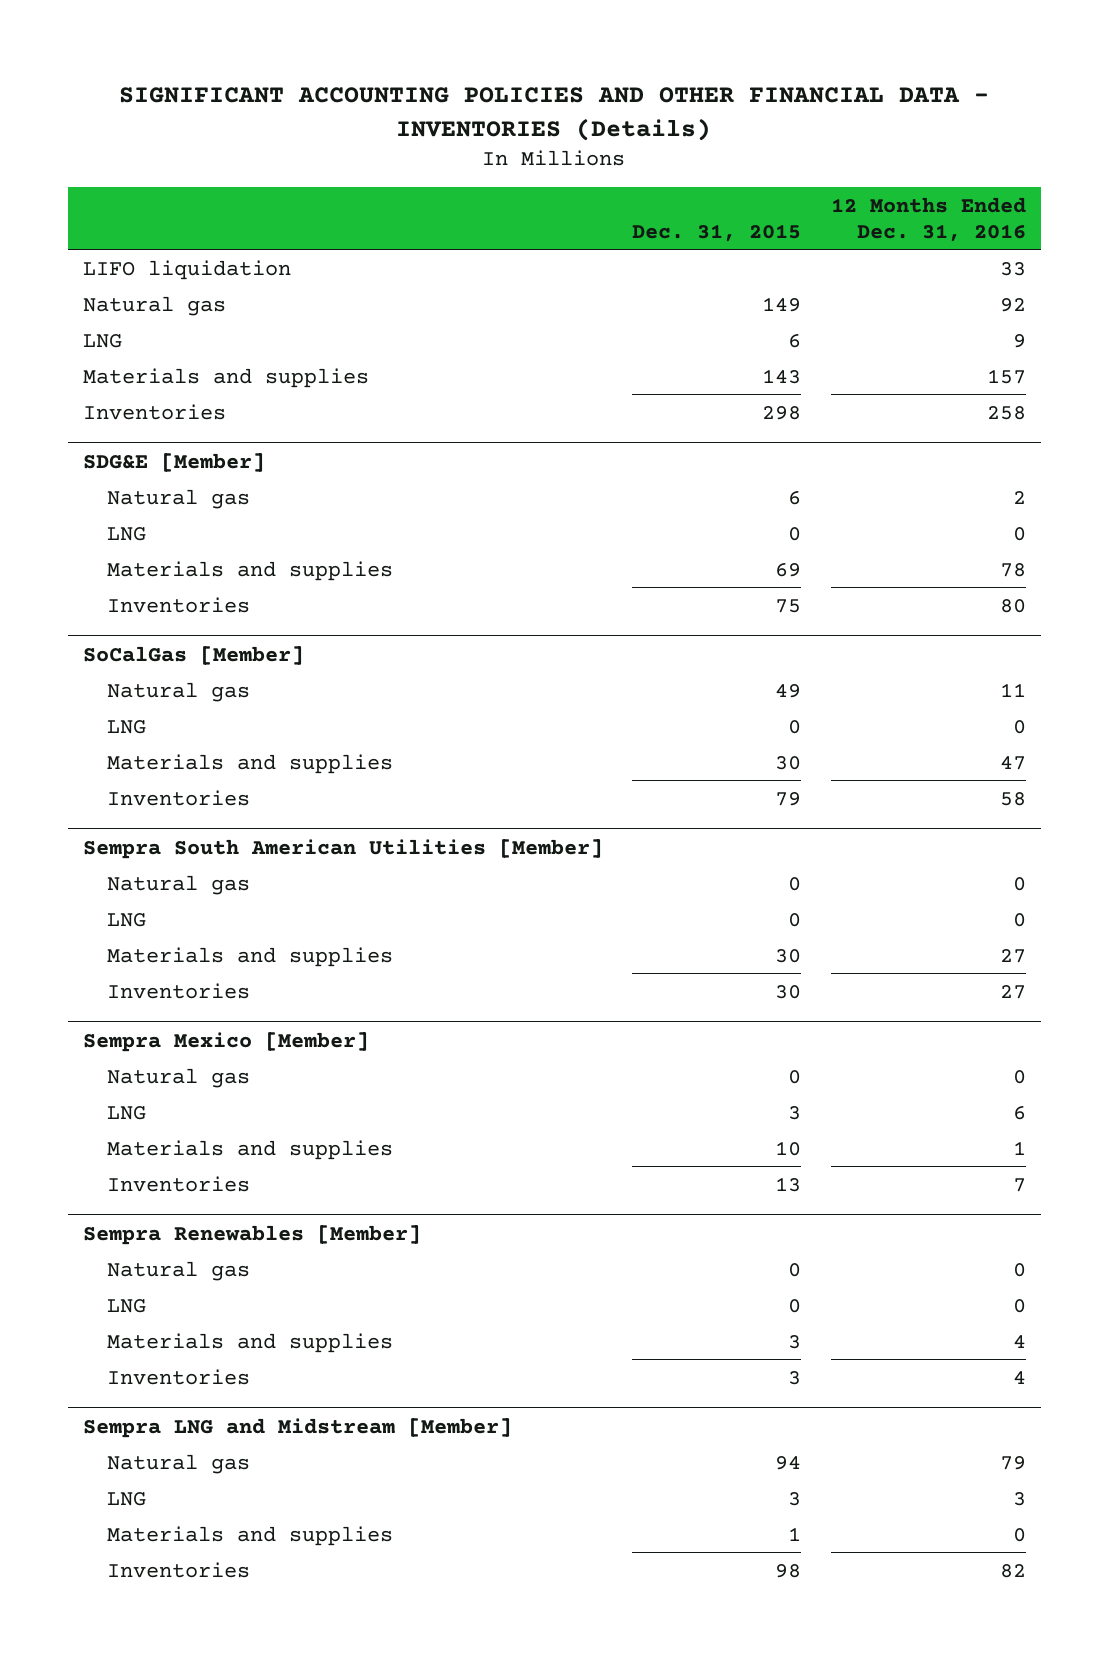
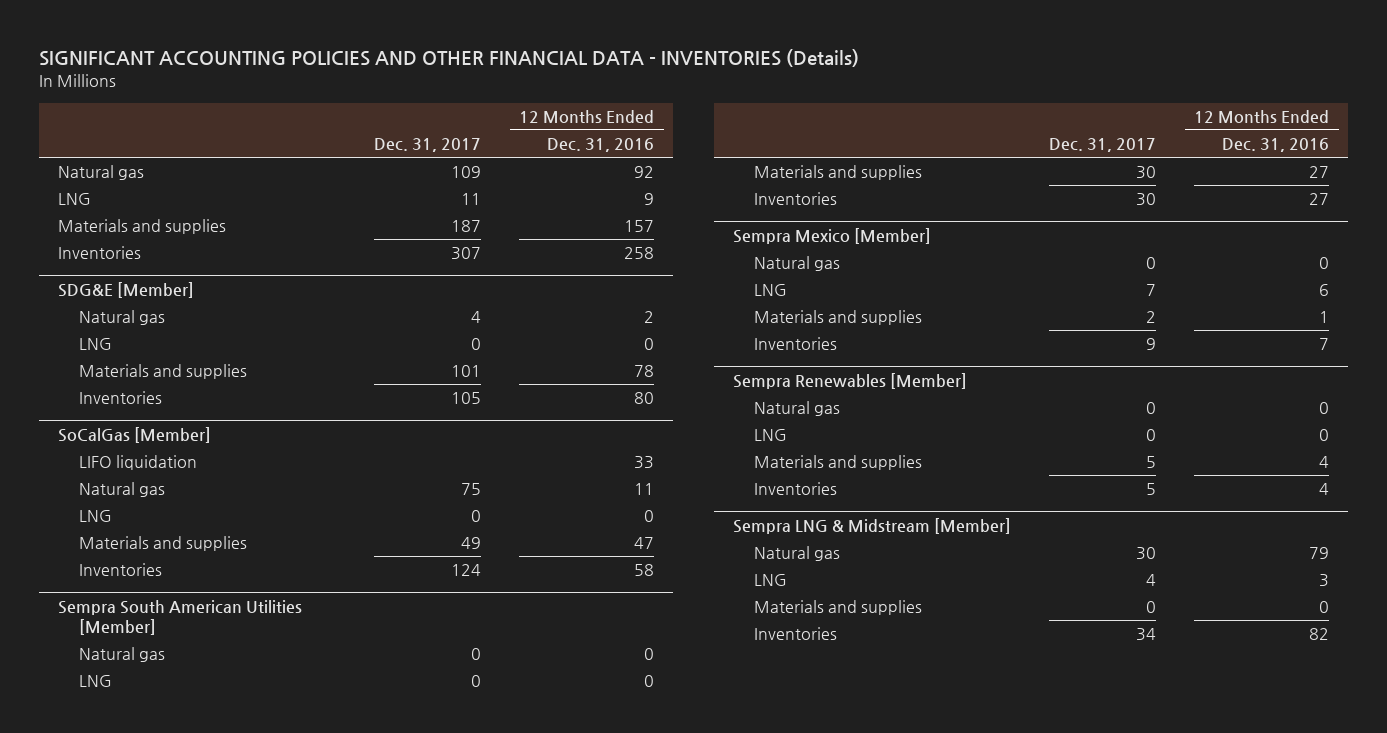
[632,223,802,242] Dec. 31, 2015 -> none
none -> [374,138,482,153] Dec. 31, 2017
[82,259,291,280] LIFO liquidation -> none
none -> [79,455,198,471] LIFO liquidation
[82,1417,512,1438] Sempra LNG and Midstream [Member] -> [733,518,1012,535] Sempra LNG & Midstream [Member]

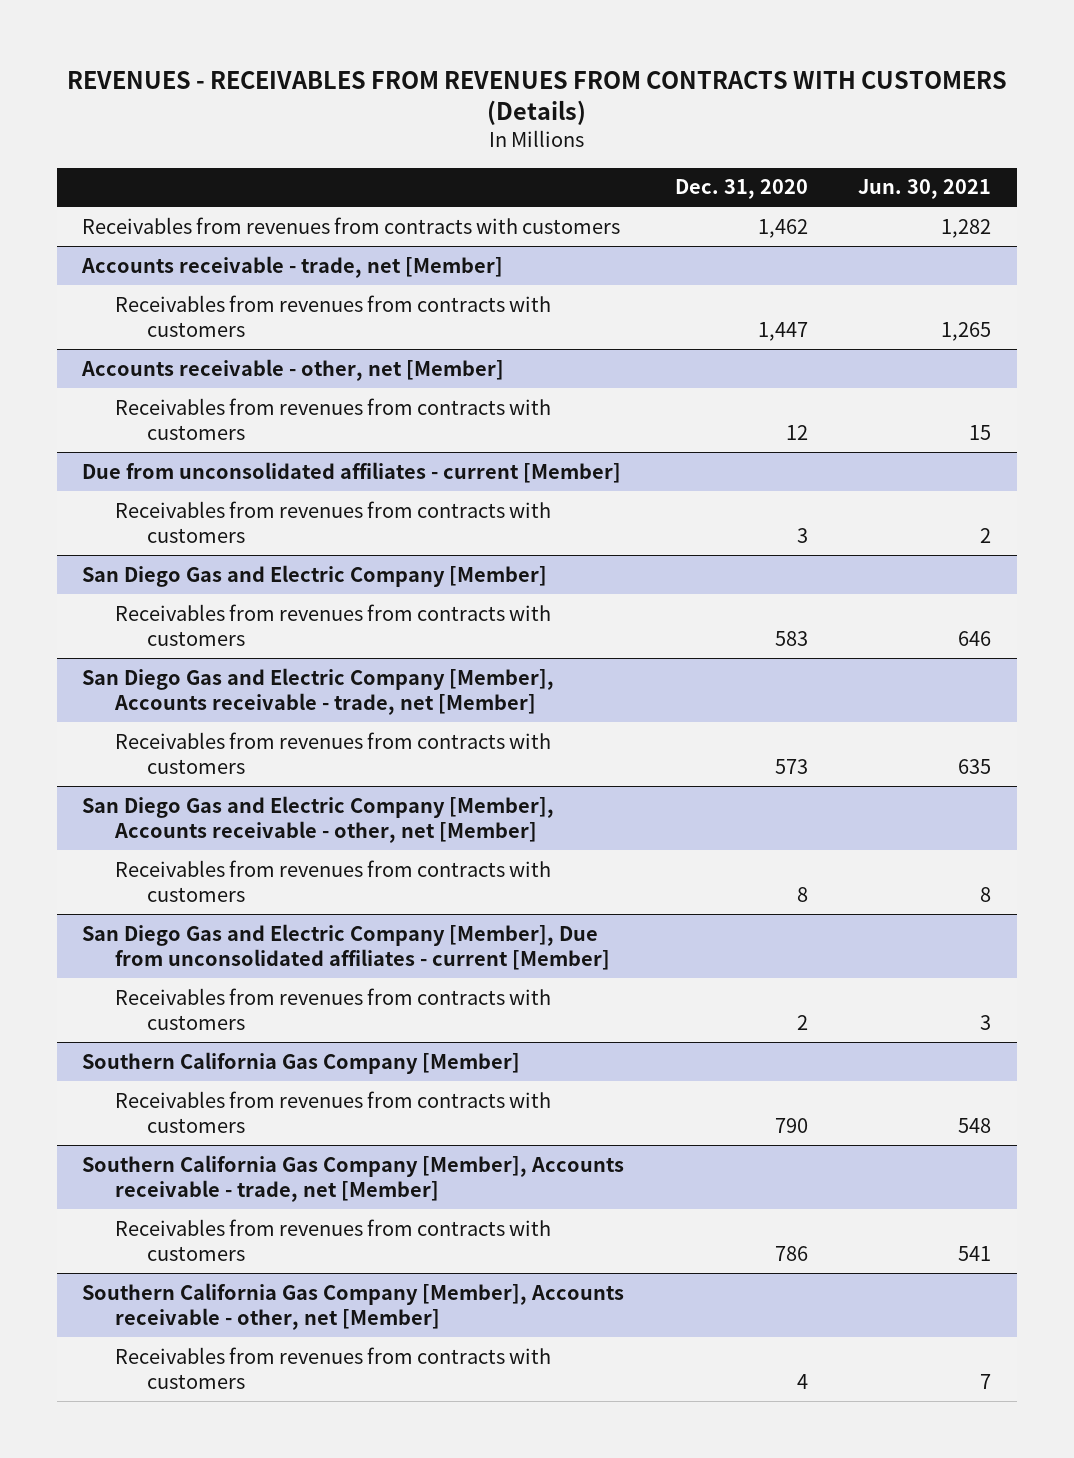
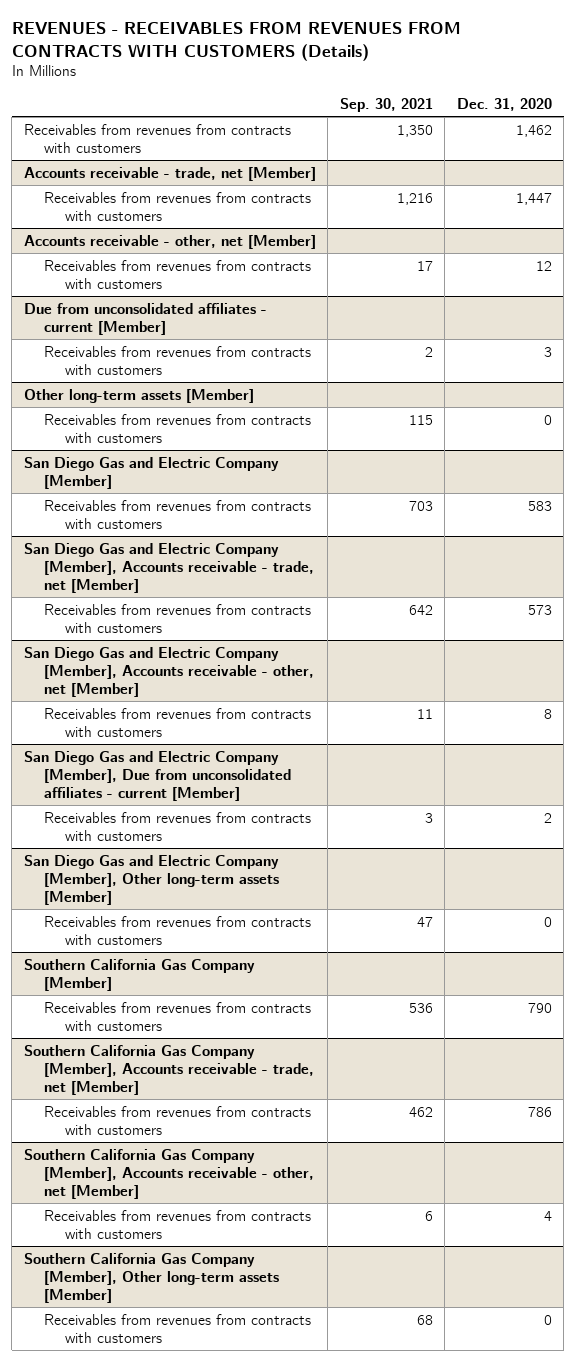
[858,179,992,200] Jun. 30, 2021 -> none
none -> [339,97,433,112] Sep. 30, 2021
none -> [23,388,254,403] Other long-term assets [Member]
none -> [44,413,312,443] Receivables from revenues from contracts with customers
none -> [23,854,280,905] San Diego Gas and Electric Company [Member], Other long-term assets [Member]
none -> [44,915,312,945] Receivables from revenues from contracts with customers
none -> [23,1252,280,1303] Southern California Gas Company [Member], Other long-term assets [Member]
none -> [44,1313,312,1343] Receivables from revenues from contracts with customers

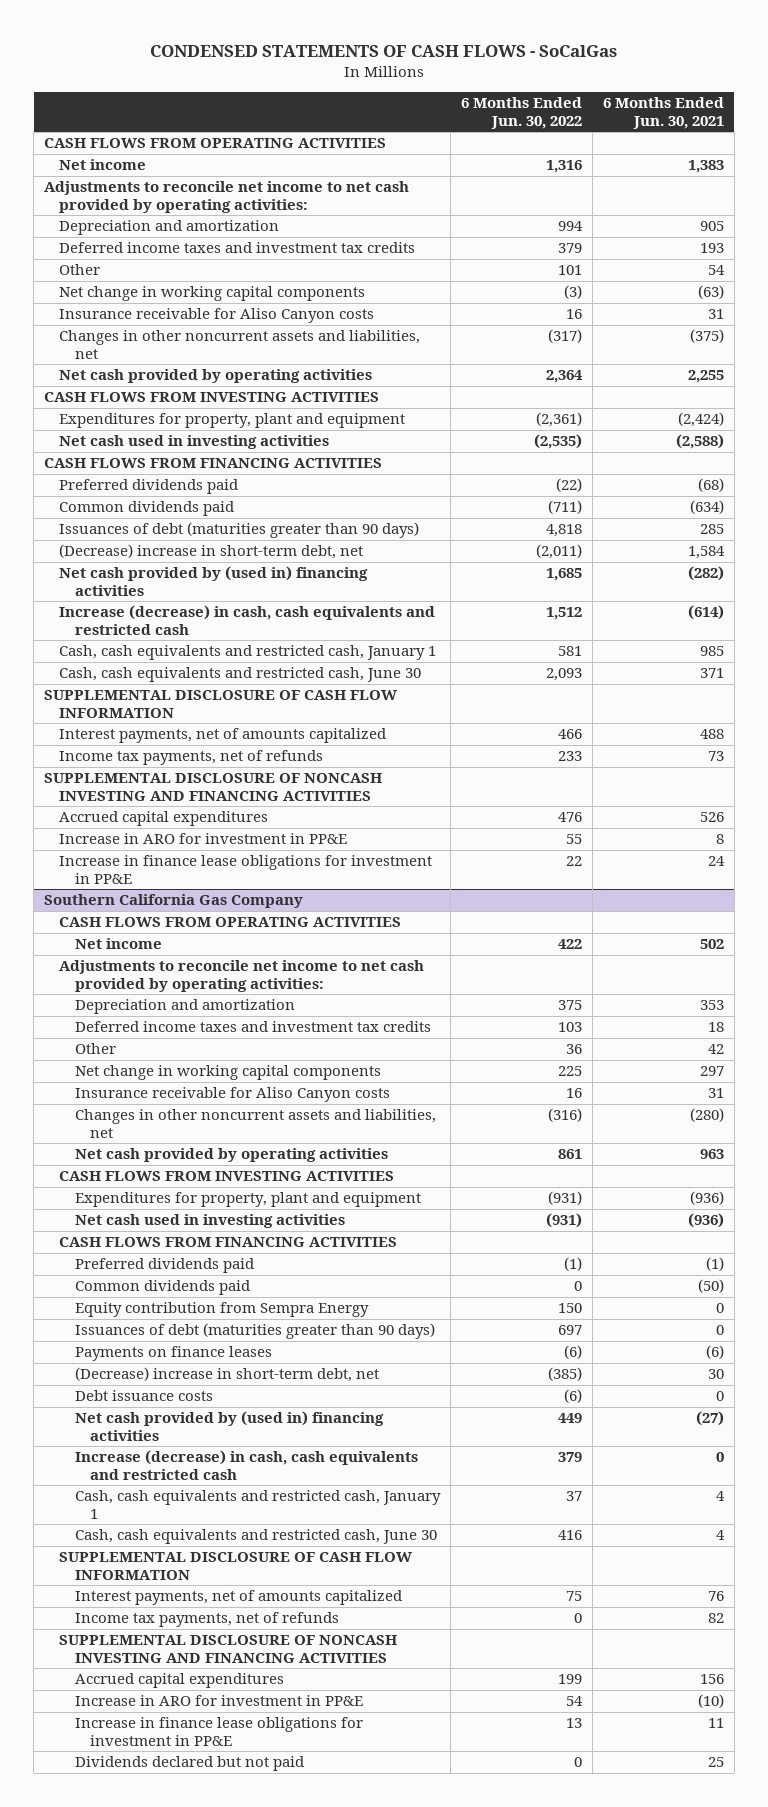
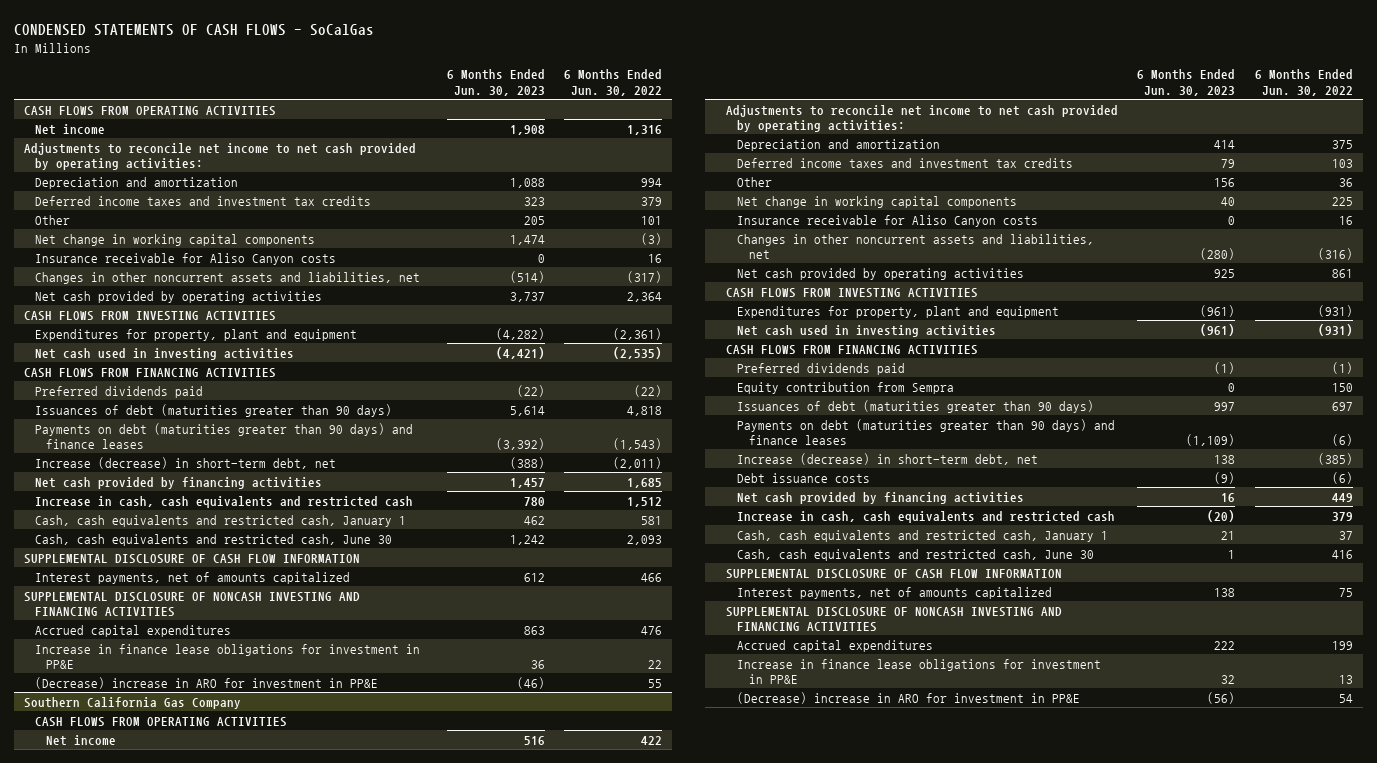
[602,97,724,129] 6 Months Ended Jun. 30, 2021 -> none
none -> [446,69,545,96] 6 Months Ended Jun. 30, 2023
[59,501,235,517] Common dividends paid -> none
none -> [34,422,413,450] Payments on debt (maturities greater than 90 days) and finance leases
[59,544,364,560] (Decrease) increase in short-term debt, net -> [34,456,336,469] Increase (decrease) in short-term debt, net
[59,566,369,596] Net cash provided by (used in) financing activities -> [34,476,322,489] Net cash provided by financing activities
[59,605,436,635] Increase (decrease) in cash, cash equivalents and restricted cash -> [34,495,413,508] Increase in cash, cash equivalents and restricted cash
[59,750,324,766] Income tax payments, net of refunds -> none
[59,833,348,845] Increase in ARO for investment in PP&E -> none
none -> [34,676,378,689] (Decrease) increase in ARO for investment in PP&E
[74,1280,250,1296] Common dividends paid -> none
[74,1302,369,1318] Equity contribution from Sempra Energy -> [737,381,955,394] Equity contribution from Sempra
[74,1346,272,1362] Payments on finance leases -> none
none -> [737,418,1116,446] Payments on debt (maturities greater than 90 days) and finance leases
[74,1367,379,1383] (Decrease) increase in short-term debt, net -> [737,452,1039,465] Increase (decrease) in short-term debt, net
[74,1411,384,1441] Net cash provided by (used in) financing activities -> [737,491,1025,504] Net cash provided by financing activities
[74,1450,418,1480] Increase (decrease) in cash, cash equivalents and restricted cash -> [737,510,1116,523] Increase in cash, cash equivalents and restricted cash
[74,1612,339,1628] Income tax payments, net of refunds -> none
[74,1695,363,1707] Increase in ARO for investment in PP&E -> none
[74,1756,304,1772] Dividends declared but not paid -> none
none -> [737,691,1081,704] (Decrease) increase in ARO for investment in PP&E

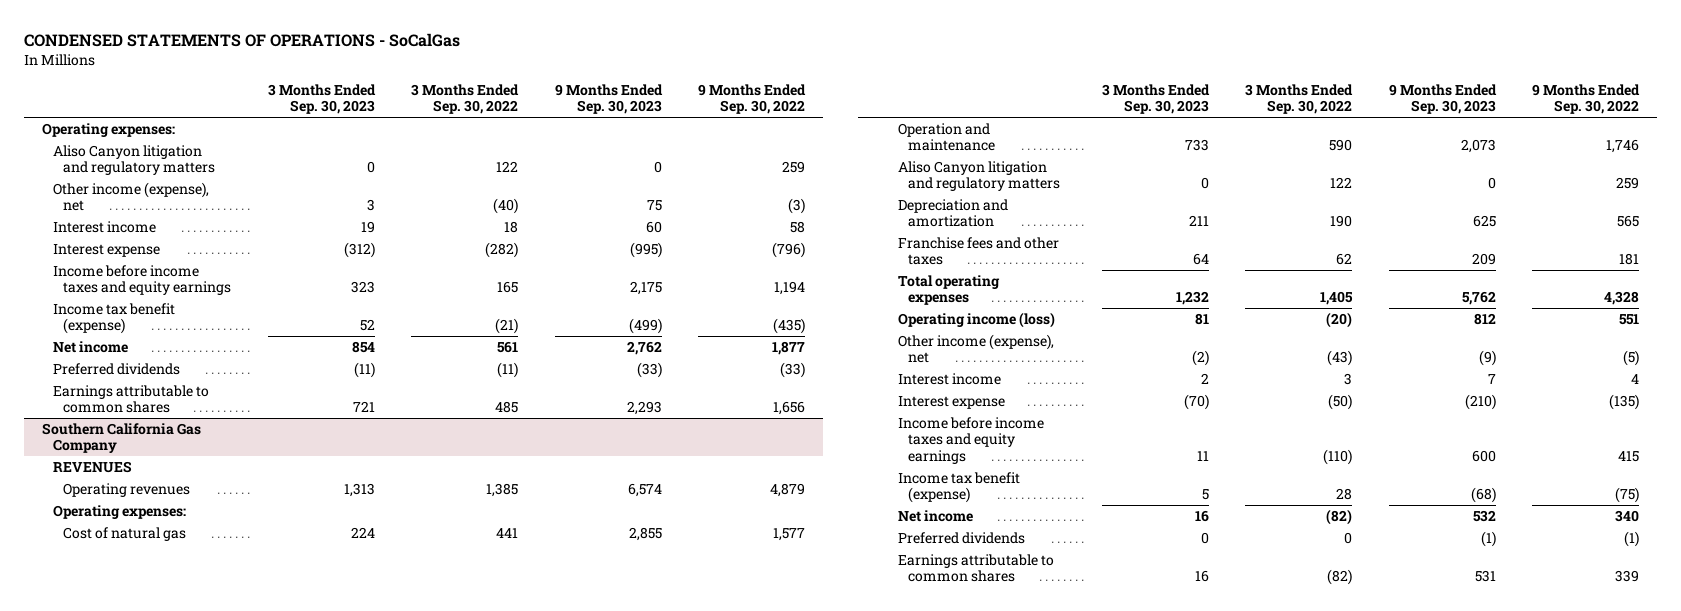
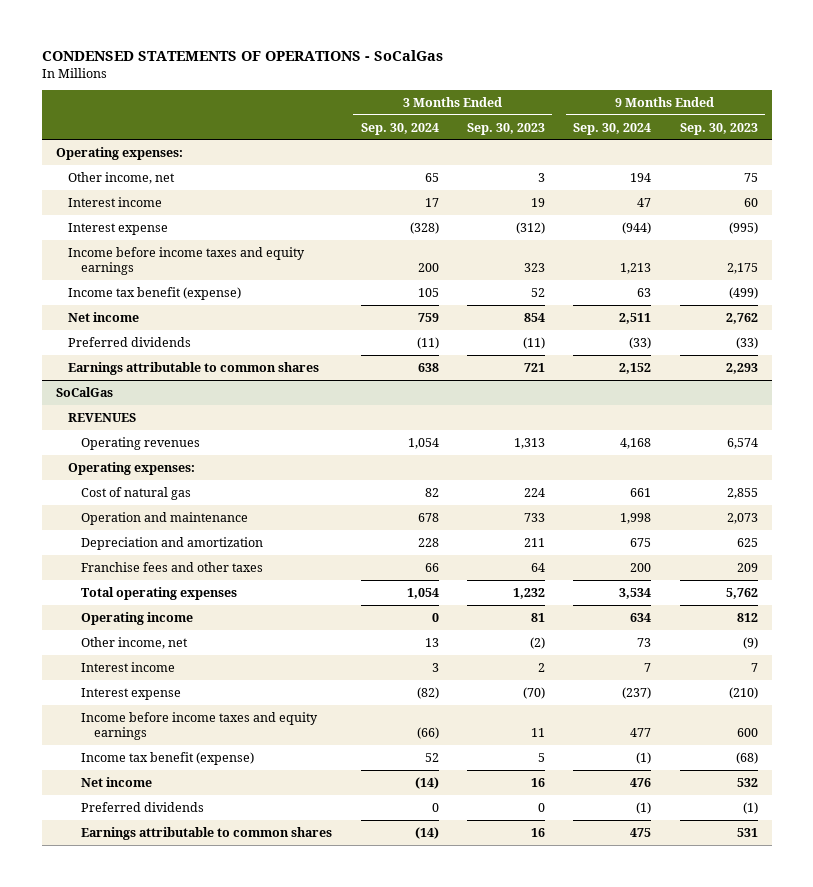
[411,83,520,115] 3 Months Ended Sep. 30, 2022 -> none
[698,83,807,115] 9 Months Ended Sep. 30, 2022 -> none
none -> [360,122,439,135] Sep. 30, 2024
none -> [573,122,652,135] Sep. 30, 2024
[52,145,216,176] Aliso Canyon litigation and regulatory matters -> none
[52,182,209,212] Other income (expense), net -> [68,171,176,184] Other income, net
[42,423,202,454] Southern California Gas Company -> [55,386,113,397] SoCalGas
[897,161,1061,192] Aliso Canyon litigation and regulatory matters -> none
[897,312,1055,329] Operating income (loss) -> [81,611,194,625] Operating income
[897,334,1054,364] Other income (expense), net -> [81,636,189,649] Other income, net

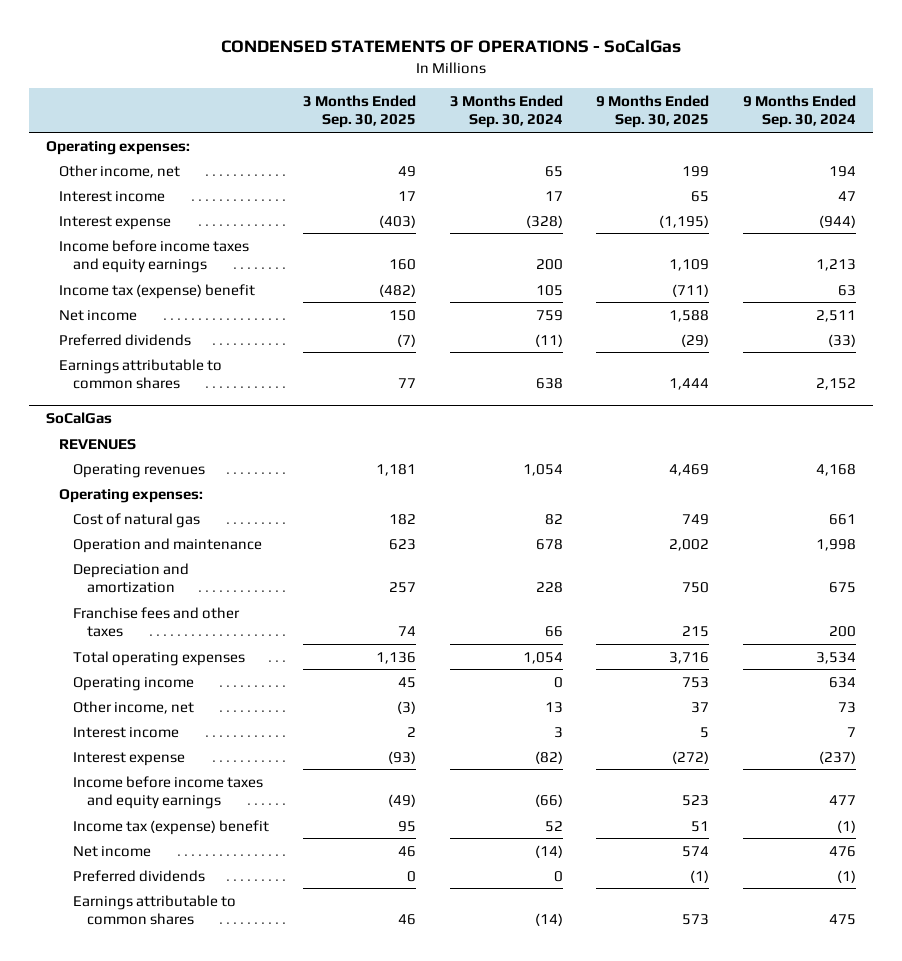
[466,122,545,135] Sep. 30, 2023 -> none
[679,122,758,135] Sep. 30, 2023 -> none
none -> [302,94,416,129] 3 Months Ended Sep. 30, 2025
none -> [596,94,710,129] 9 Months Ended Sep. 30, 2025
[68,286,242,300] Income tax benefit (expense) -> [59,283,256,299] Income tax (expense) benefit
[81,751,255,765] Income tax benefit (expense) -> [73,819,270,835] Income tax (expense) benefit

